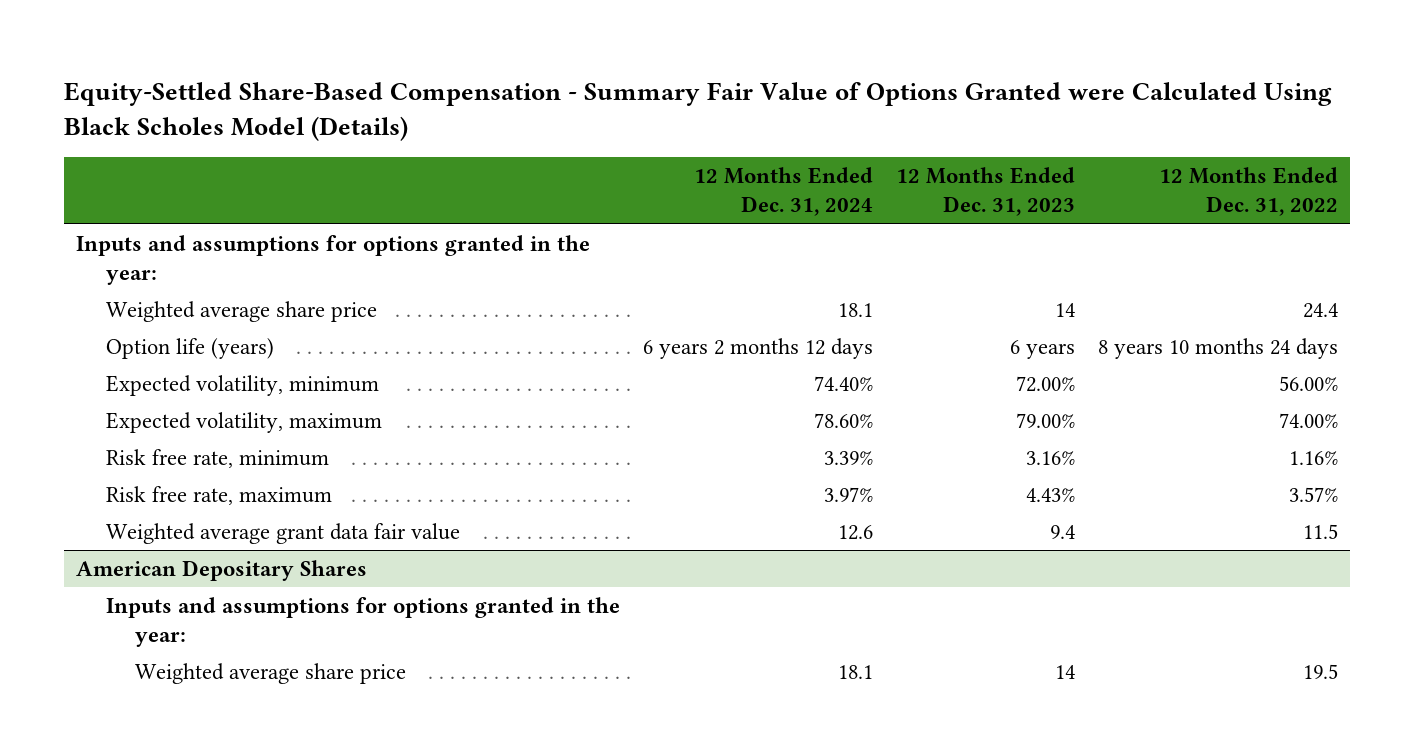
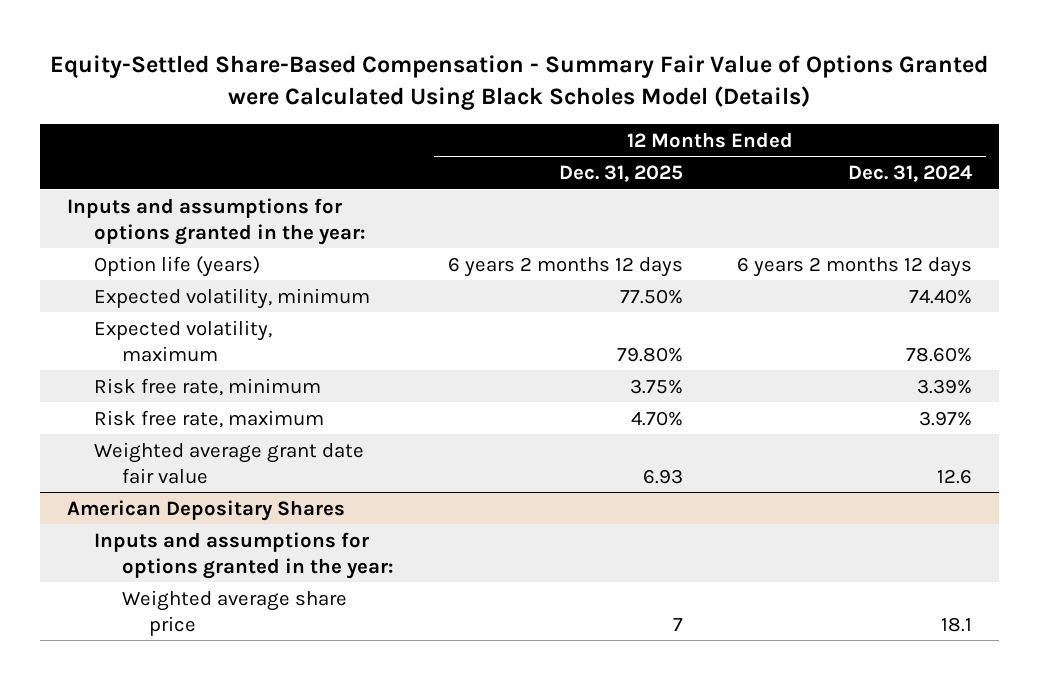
[896,167,1076,217] 12 Months Ended Dec. 31, 2023 -> none
[1159,167,1339,217] 12 Months Ended Dec. 31, 2022 -> none
none -> [558,165,683,183] Dec. 31, 2025
[105,301,377,323] Weighted average share price -> none
[105,523,460,545] Weighted average grant data fair value -> [94,441,365,484] Weighted average grant date fair value

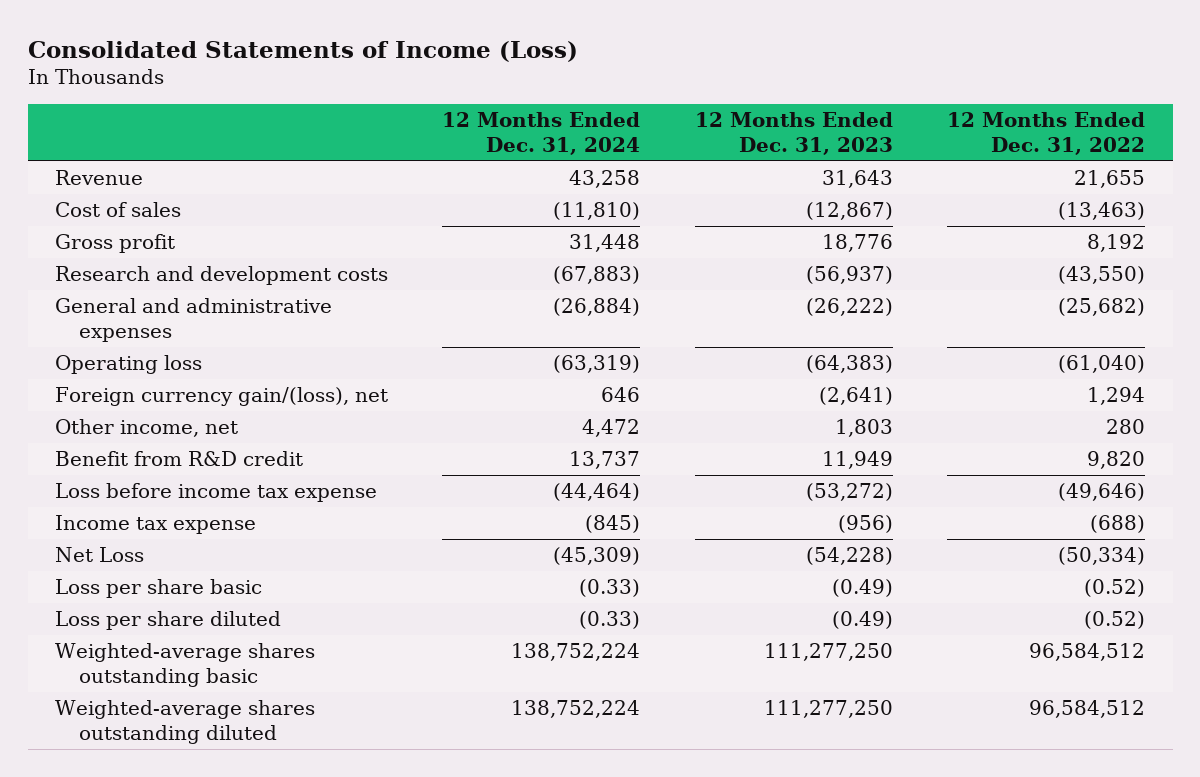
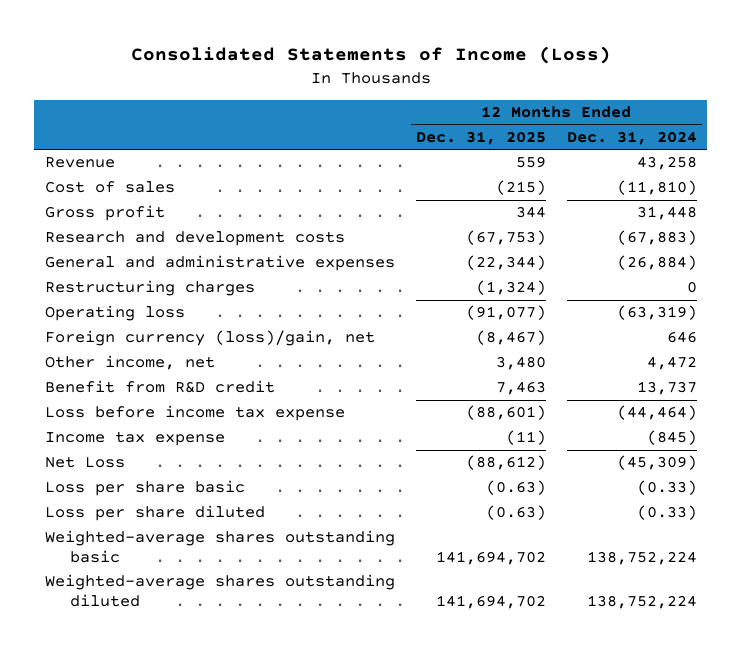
[694,111,893,156] 12 Months Ended Dec. 31, 2023 -> none
[947,111,1146,156] 12 Months Ended Dec. 31, 2022 -> none
none -> [415,130,546,145] Dec. 31, 2025
none -> [44,280,255,297] Restructuring charges
[54,387,388,407] Foreign currency gain/(loss), net -> [44,330,375,347] Foreign currency (loss)/gain, net

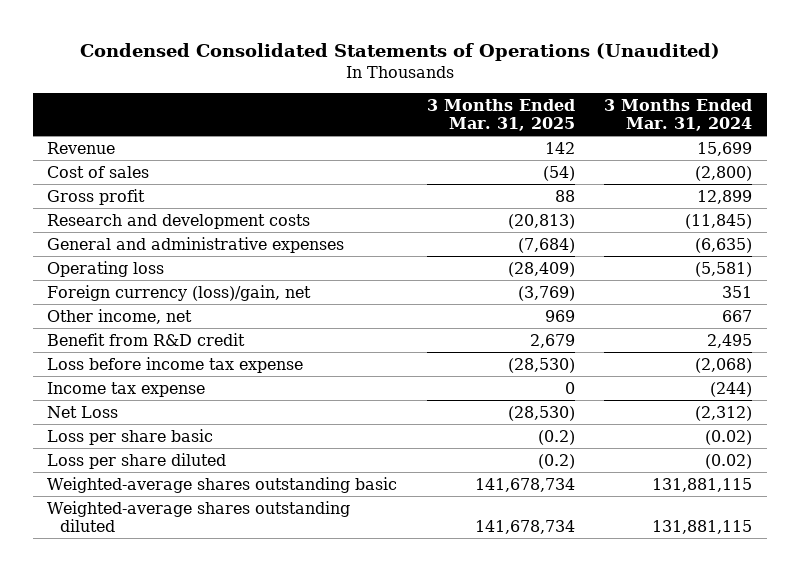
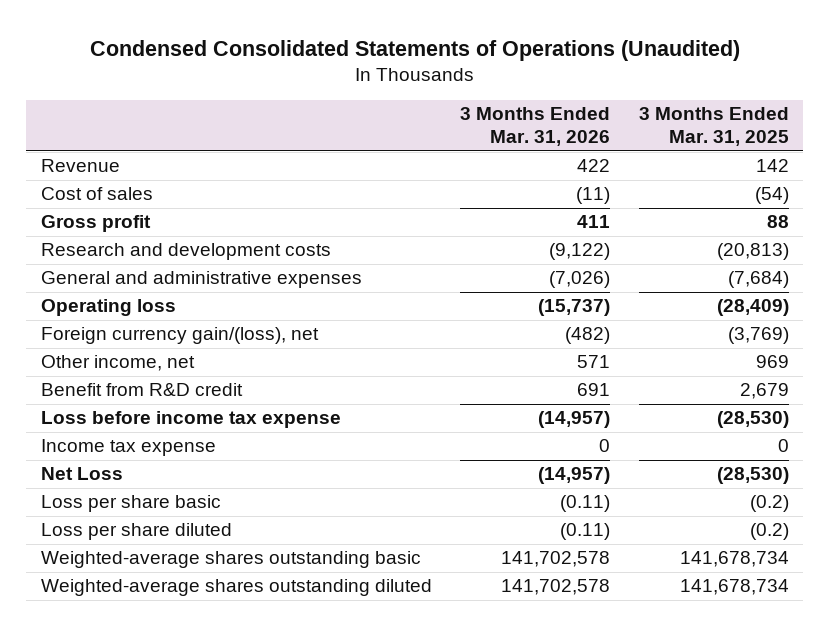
[603,98,752,131] 3 Months Ended Mar. 31, 2024 -> none
none -> [460,107,611,147] 3 Months Ended Mar. 31, 2026
[47,284,312,301] Foreign currency (loss)/gain, net -> [40,327,319,345] Foreign currency gain/(loss), net

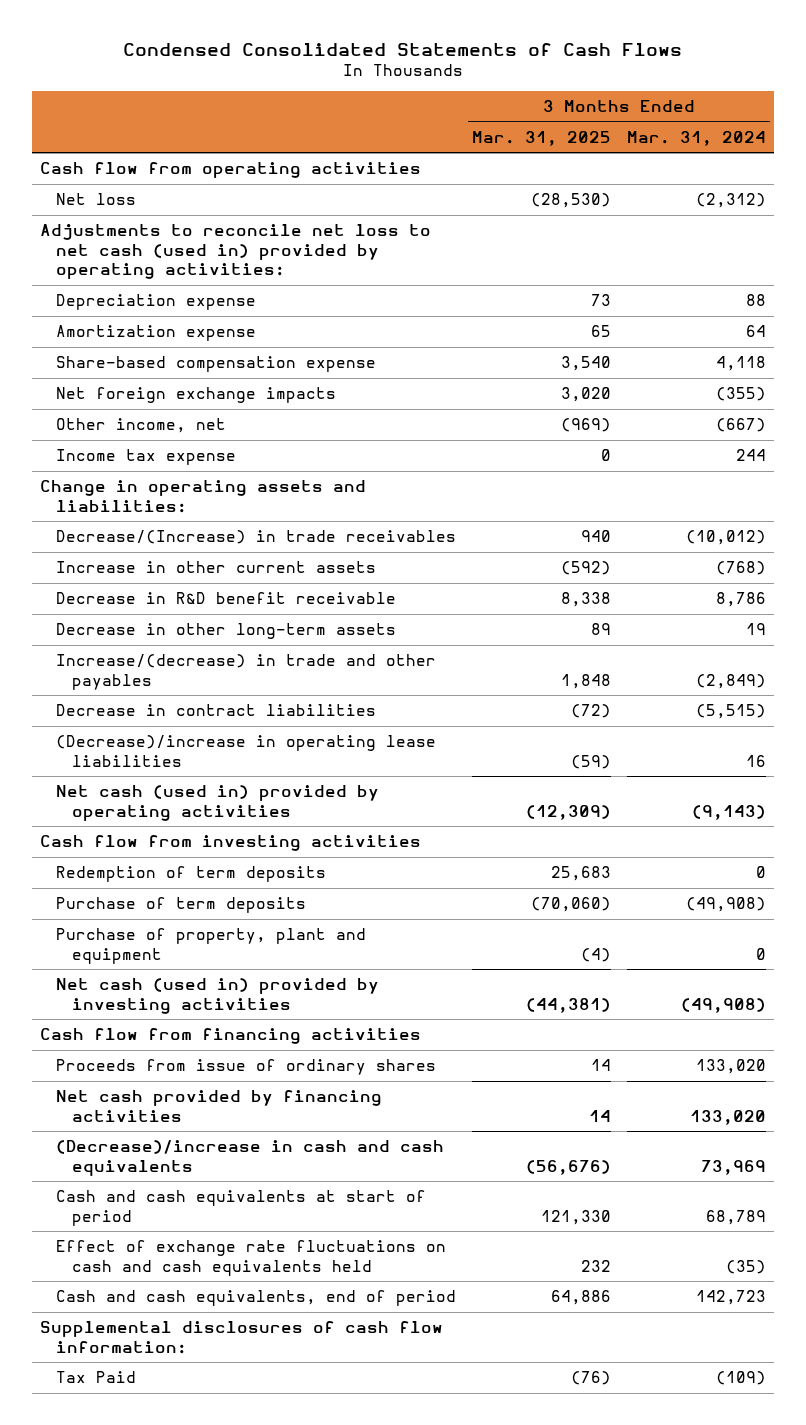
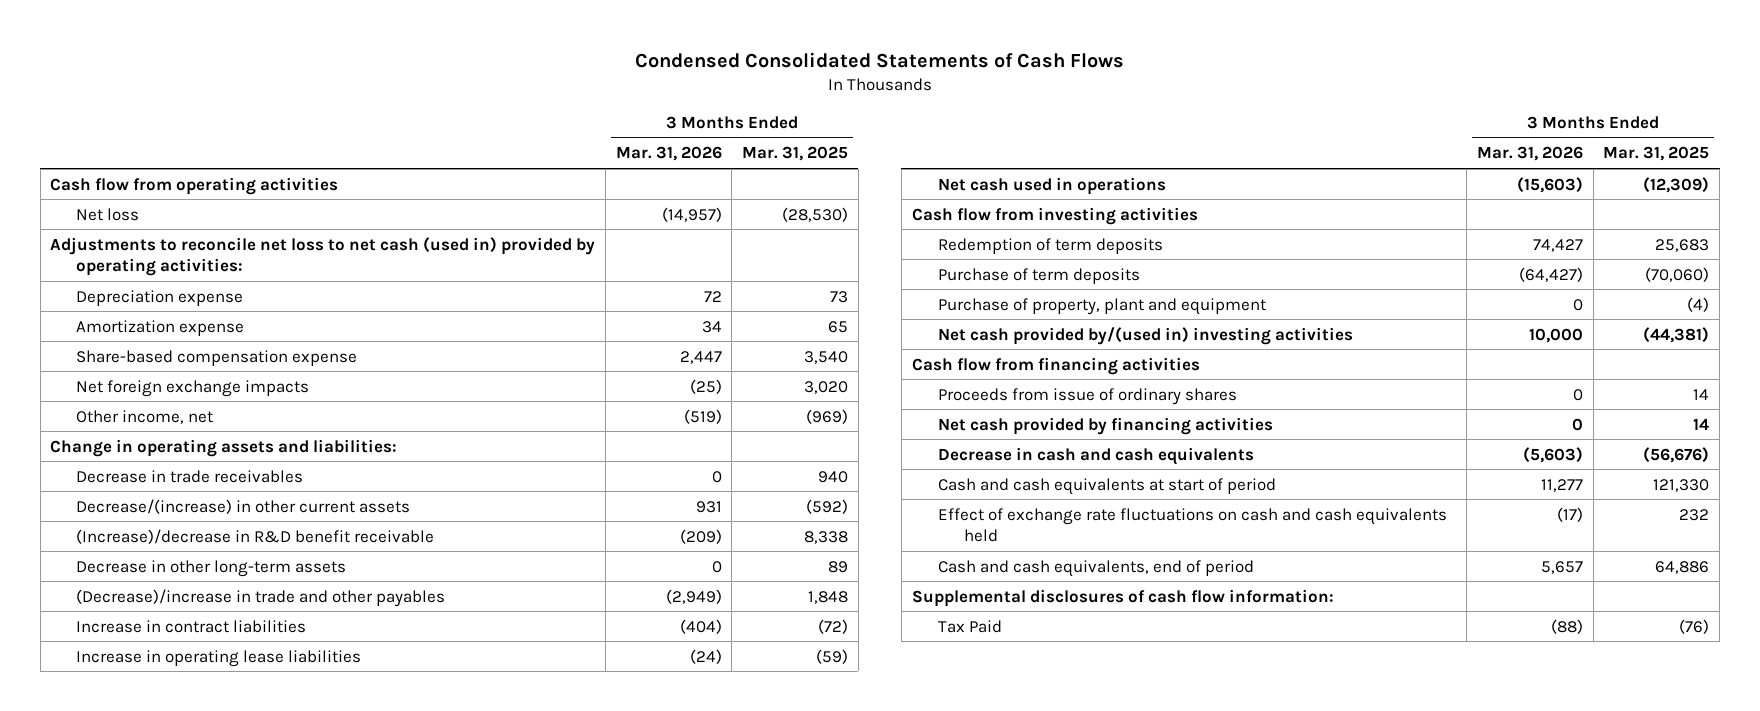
[627,130,767,146] Mar. 31, 2024 -> none
none -> [615,146,722,162] Mar. 31, 2026
[55,449,236,466] Income tax expense -> none
[55,530,456,545] Decrease/(Increase) in trade receivables -> [76,469,304,483] Decrease in trade receivables
[55,561,376,574] Increase in other current assets -> [76,498,411,514] Decrease/(increase) in other current assets
[55,592,396,605] Decrease in R&D benefit receivable -> [76,528,435,544] (Increase)/decrease in R&D benefit receivable
[55,654,436,690] Increase/(decrease) in trade and other payables -> [76,588,446,607] (Decrease)/increase in trade and other payables
[55,704,376,717] Decrease in contract liabilities -> [76,619,307,633] Increase in contract liabilities
[55,735,436,767] (Decrease)/increase in operating lease liabilities -> [76,649,362,667] Increase in operating lease liabilities
[55,785,379,821] Net cash (used in) provided by operating activities -> [937,176,1166,195] Net cash used in operations
[55,978,379,1014] Net cash (used in) provided by investing activities -> [937,326,1353,345] Net cash provided by/(used in) investing activities
[55,1140,444,1176] (Decrease)/increase in cash and cash equivalents -> [937,446,1254,465] Decrease in cash and cash equivalents

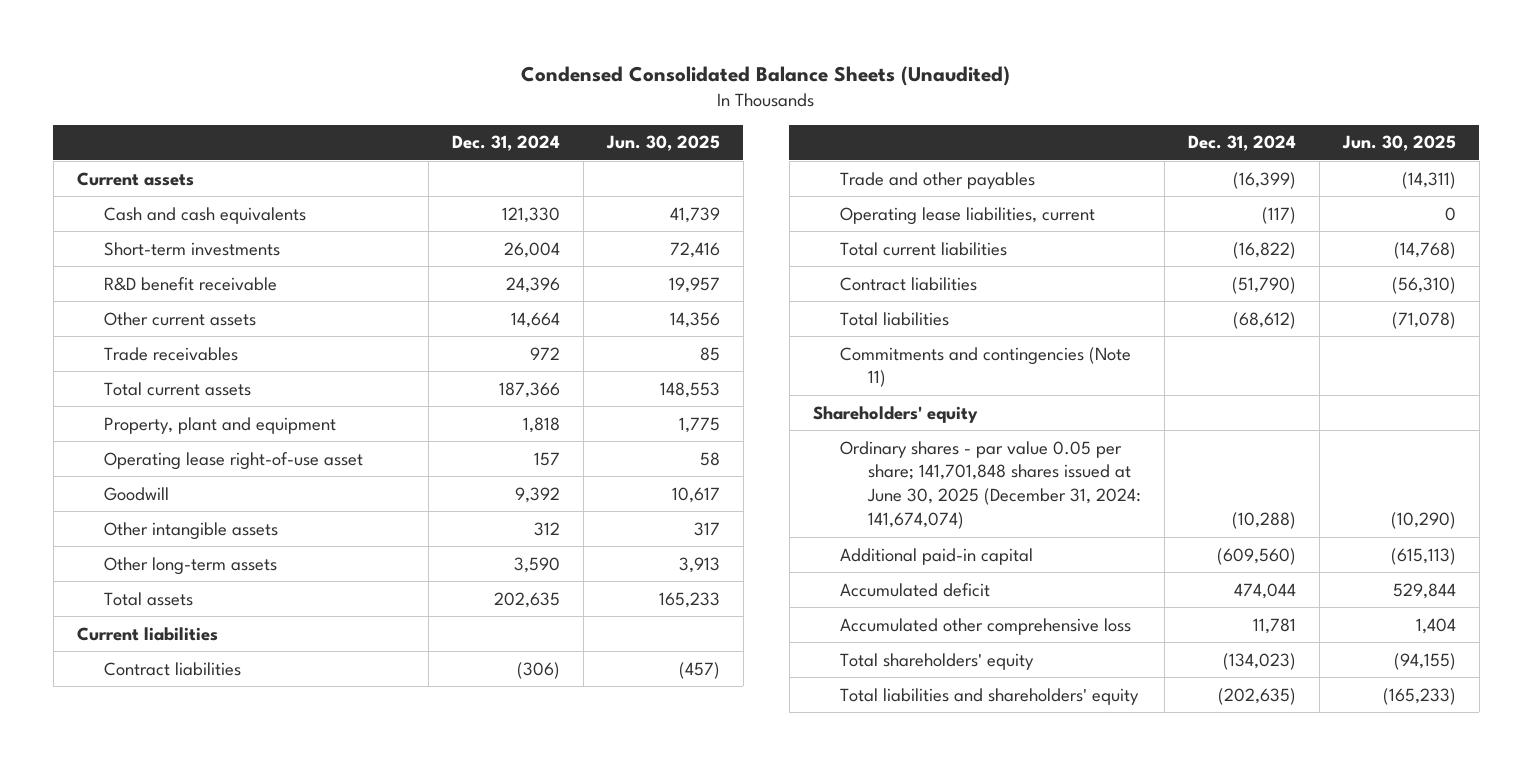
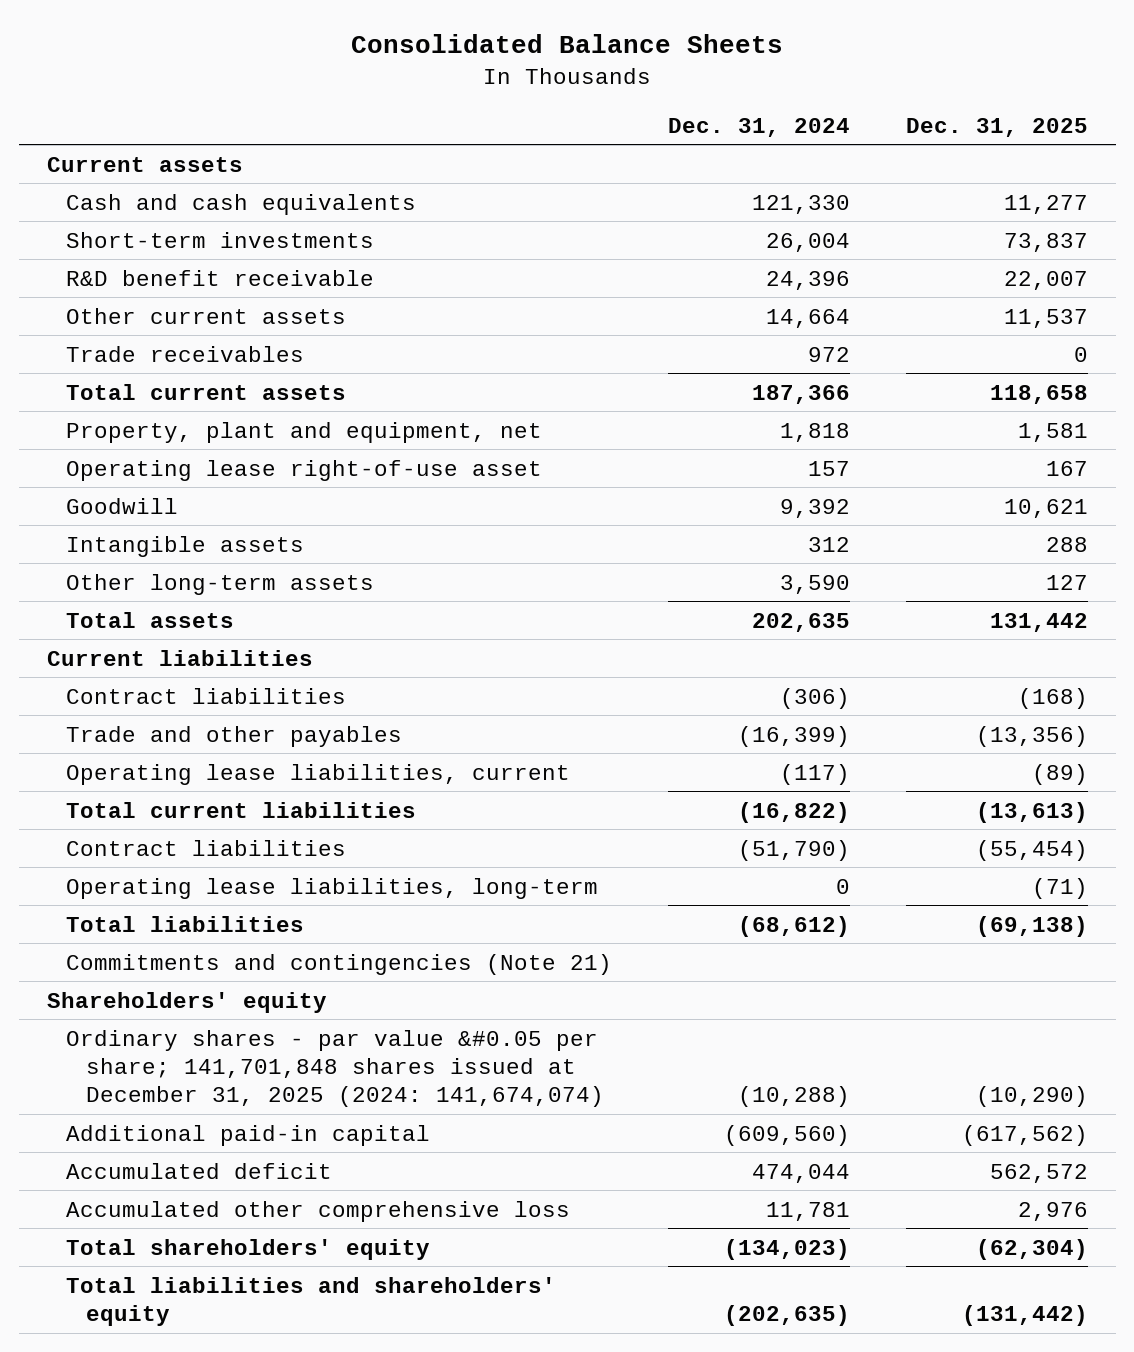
[521,66,1011,87] Condensed Consolidated Balance Sheets (Unaudited) -> [351,34,784,54] Consolidated Balance Sheets
[605,135,720,152] Jun. 30, 2025 -> none
none -> [905,117,1088,137] Dec. 31, 2025
[104,416,337,434] Property, plant and equipment -> [66,421,543,443] Property, plant and equipment, net
[104,521,279,540] Other intangible assets -> [66,535,305,557] Intangible assets
none -> [66,877,599,899] Operating lease liabilities, long-term
[840,346,1132,388] Commitments and contingencies (Note 11) -> [66,953,613,975] Commitments and contingencies (Note 21)
[840,440,1141,529] Ordinary shares - par value 0.05 per share; 141,701,848 shares issued at June 30, 2025 (December 31, 2024: 141,674,074) -> [66,1029,604,1108] Ordinary shares - par value &#0.05 per share; 141,701,848 shares issued at December 31, 2025 (2024: 141,674,074)

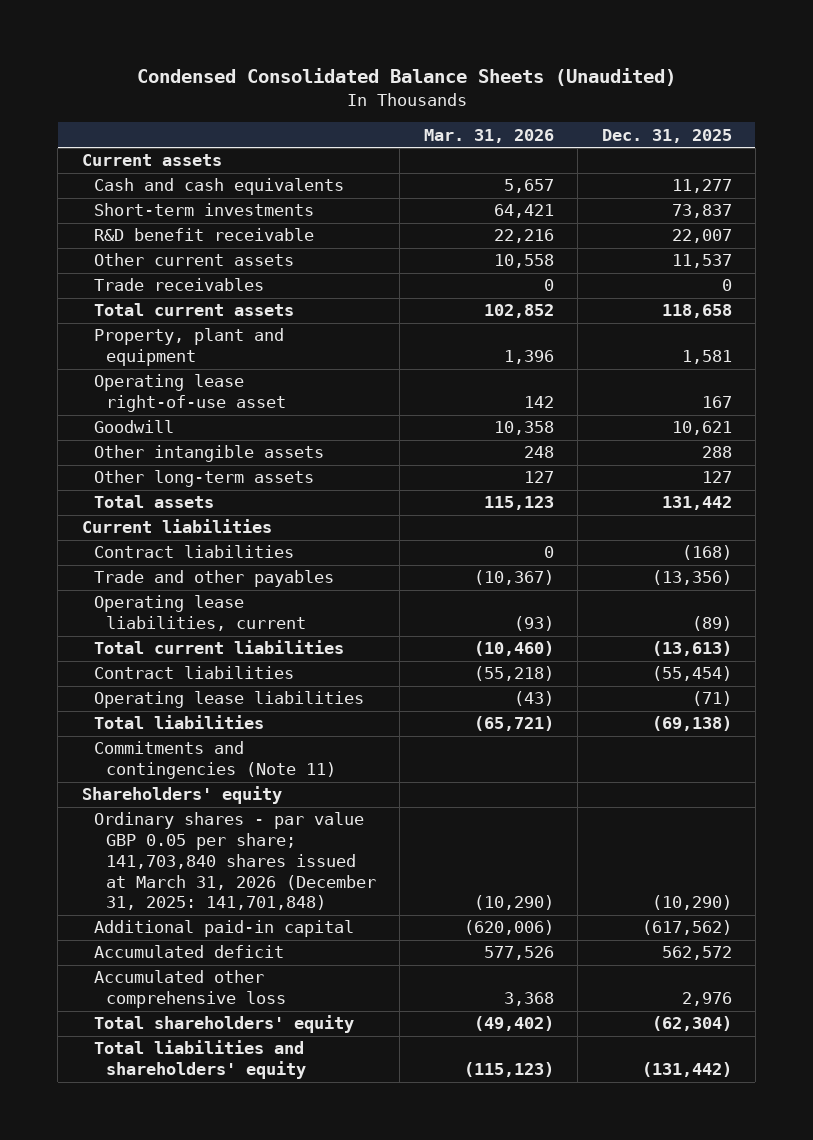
[351,34,784,54] Consolidated Balance Sheets -> [136,68,676,87] Condensed Consolidated Balance Sheets (Unaudited)
[667,117,850,137] Dec. 31, 2024 -> none
none -> [423,128,554,143] Mar. 31, 2026
[66,421,543,443] Property, plant and equipment, net -> [93,328,284,367] Property, plant and equipment
[66,535,305,557] Intangible assets -> [93,445,324,463] Other intangible assets
[66,877,599,899] Operating lease liabilities, long-term -> [93,691,364,709] Operating lease liabilities
[66,953,613,975] Commitments and contingencies (Note 21) -> [93,741,336,780] Commitments and contingencies (Note 11)
[66,1029,604,1108] Ordinary shares - par value &#0.05 per share; 141,701,848 shares issued at December 31, 2025 (2024: 141,674,074) -> [93,812,376,911] Ordinary shares - par value GBP 0.05 per share; 141,703,840 shares issued at March 31, 2026 (December 31, 2025: 141,701,848)

